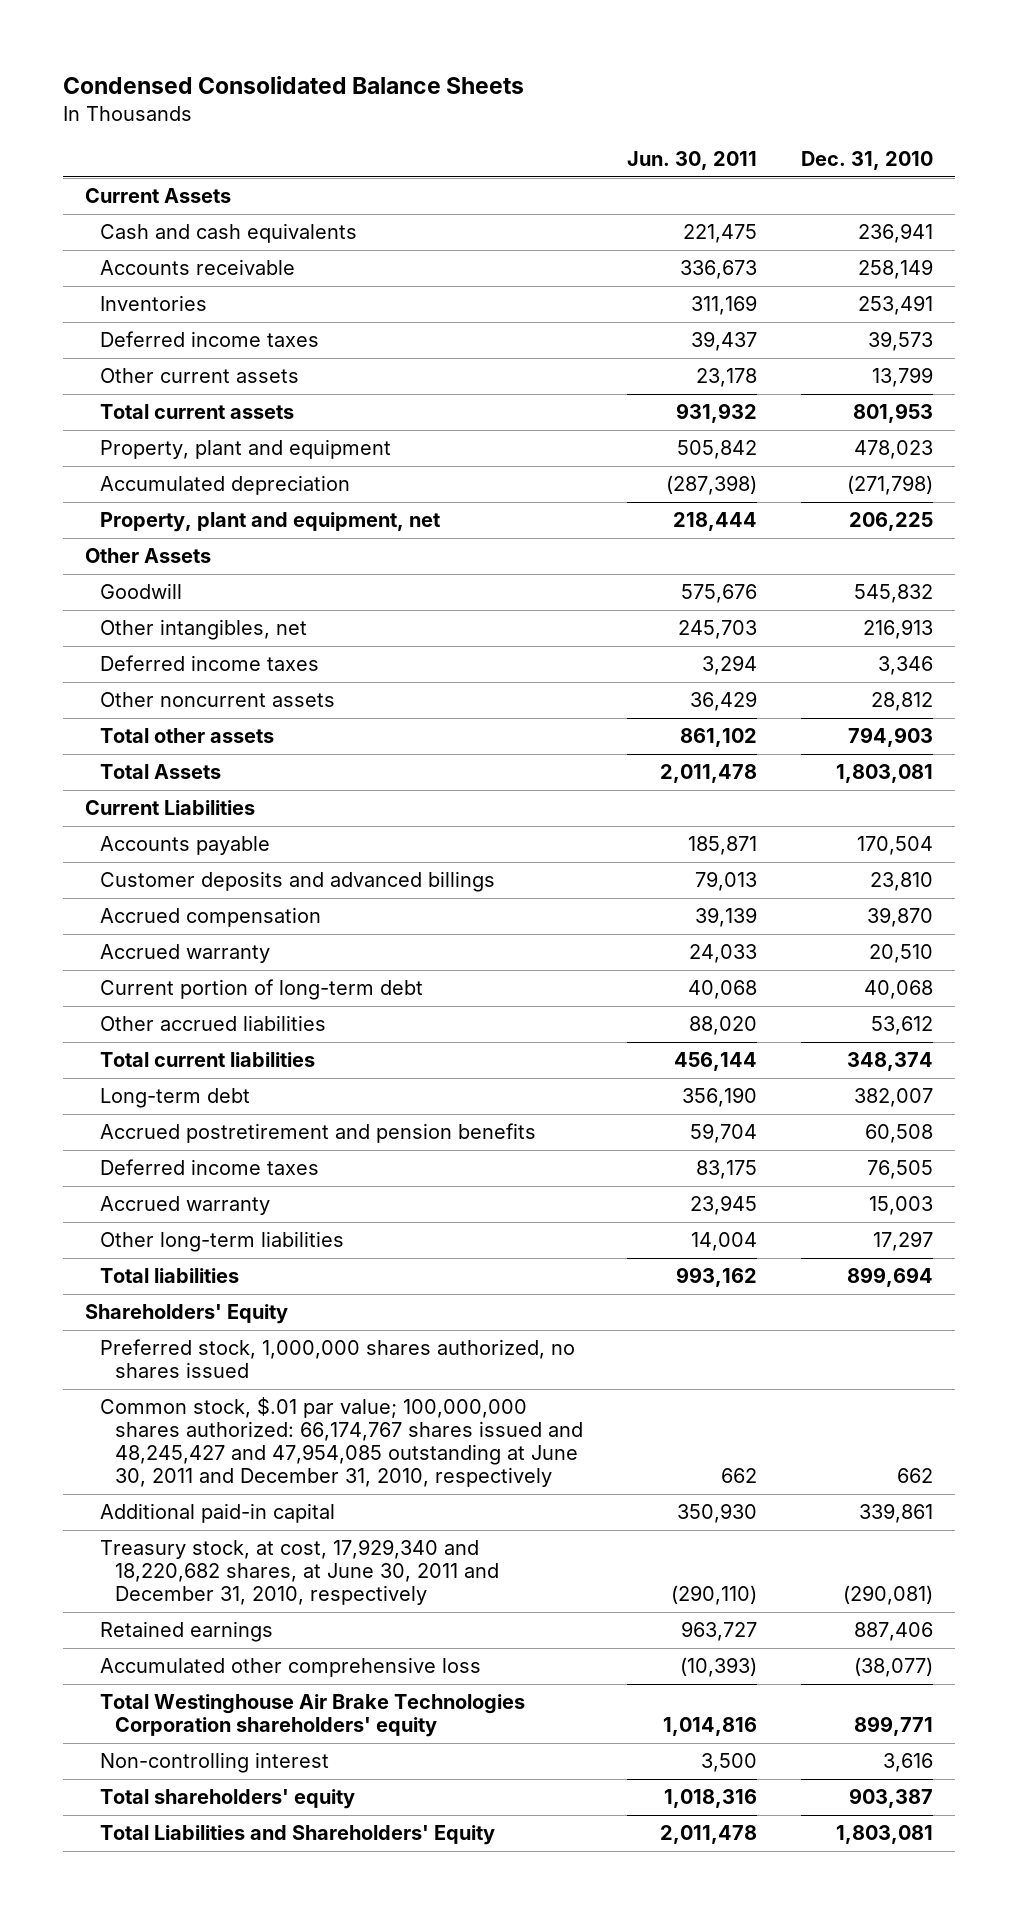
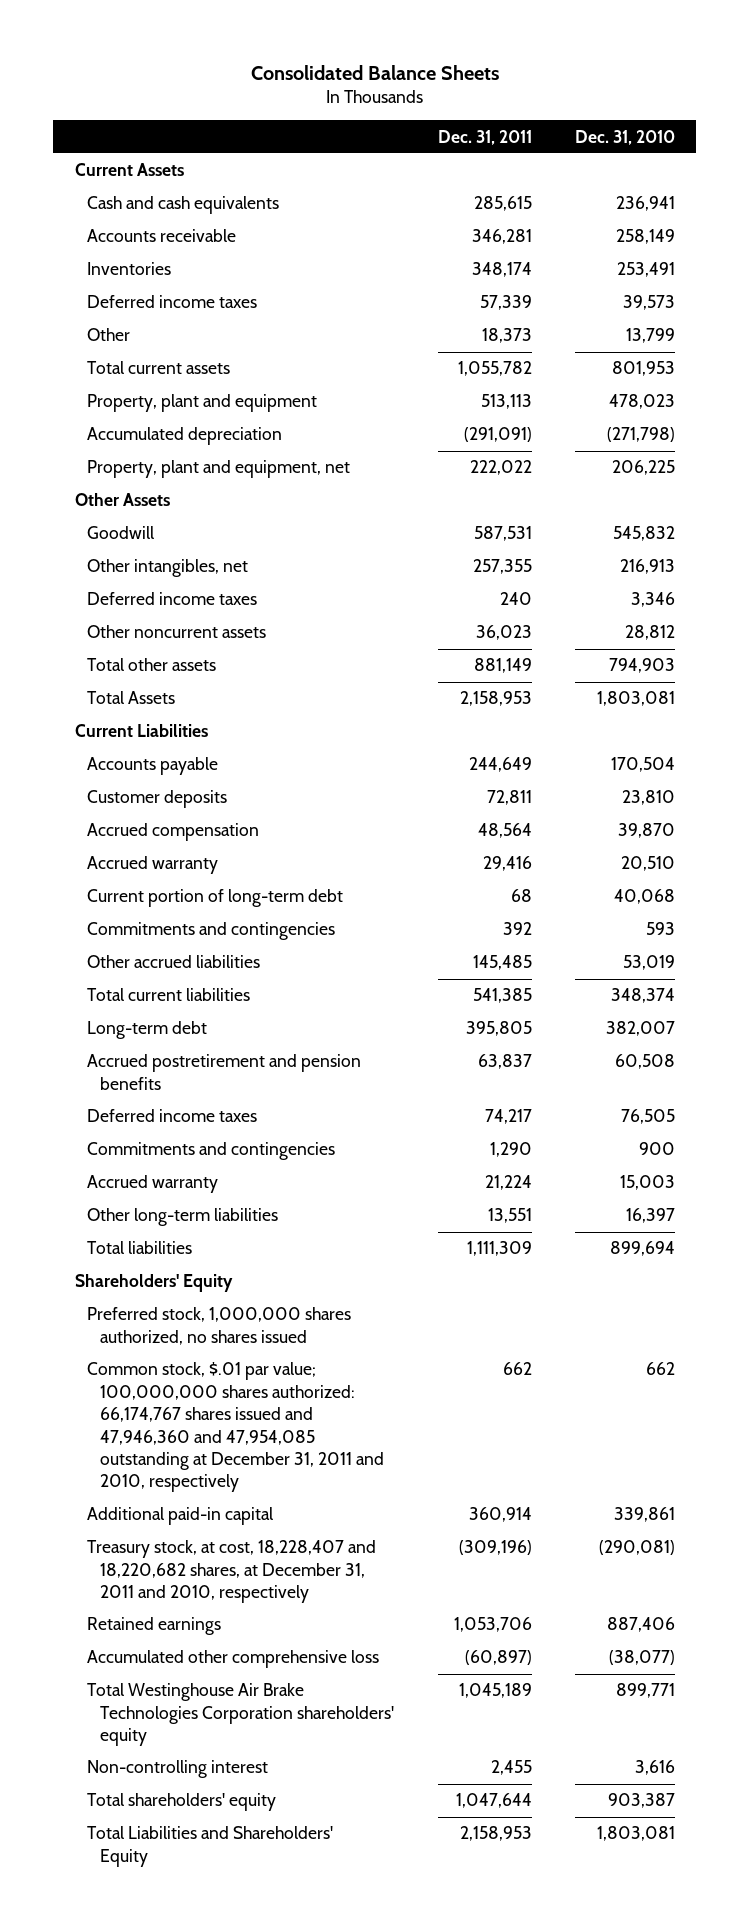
[62,75,524,94] Condensed Consolidated Balance Sheets -> [250,64,499,80] Consolidated Balance Sheets
[626,150,757,170] Jun. 30, 2011 -> none
none -> [437,129,532,145] Dec. 31, 2011
[99,368,299,384] Other current assets -> [87,328,131,342] Other
[99,871,495,893] Customer deposits and advanced billings -> [87,790,228,809] Customer deposits
none -> [87,922,336,941] Commitments and contingencies
[871,1016,934,1036] 53,612 -> [622,955,675,971] 53,019
none -> [87,1142,336,1161] Commitments and contingencies
[873,1231,934,1252] 17,297 -> [625,1208,675,1224] 16,397
[99,1397,583,1488] Common stock, $.01 par value; 100,000,000 shares authorized: 66,174,767 shares issued and 48,245,427 and 47,954,085 outstanding at June 30, 2011 and December 31, 2010, respectively -> [87,1362,385,1493] Common stock, $.01 par value; 100,000,000 shares authorized: 66,174,767 shares issued and 47,946,360 and 47,954,085 outstanding at December 31, 2011 and 2010, respectively
[99,1539,499,1606] Treasury stock, at cost, 17,929,340 and 18,220,682 shares, at June 30, 2011 and December 31, 2010, respectively -> [87,1540,377,1604] Treasury stock, at cost, 18,228,407 and 18,220,682 shares, at December 31, 2011 and 2010, respectively

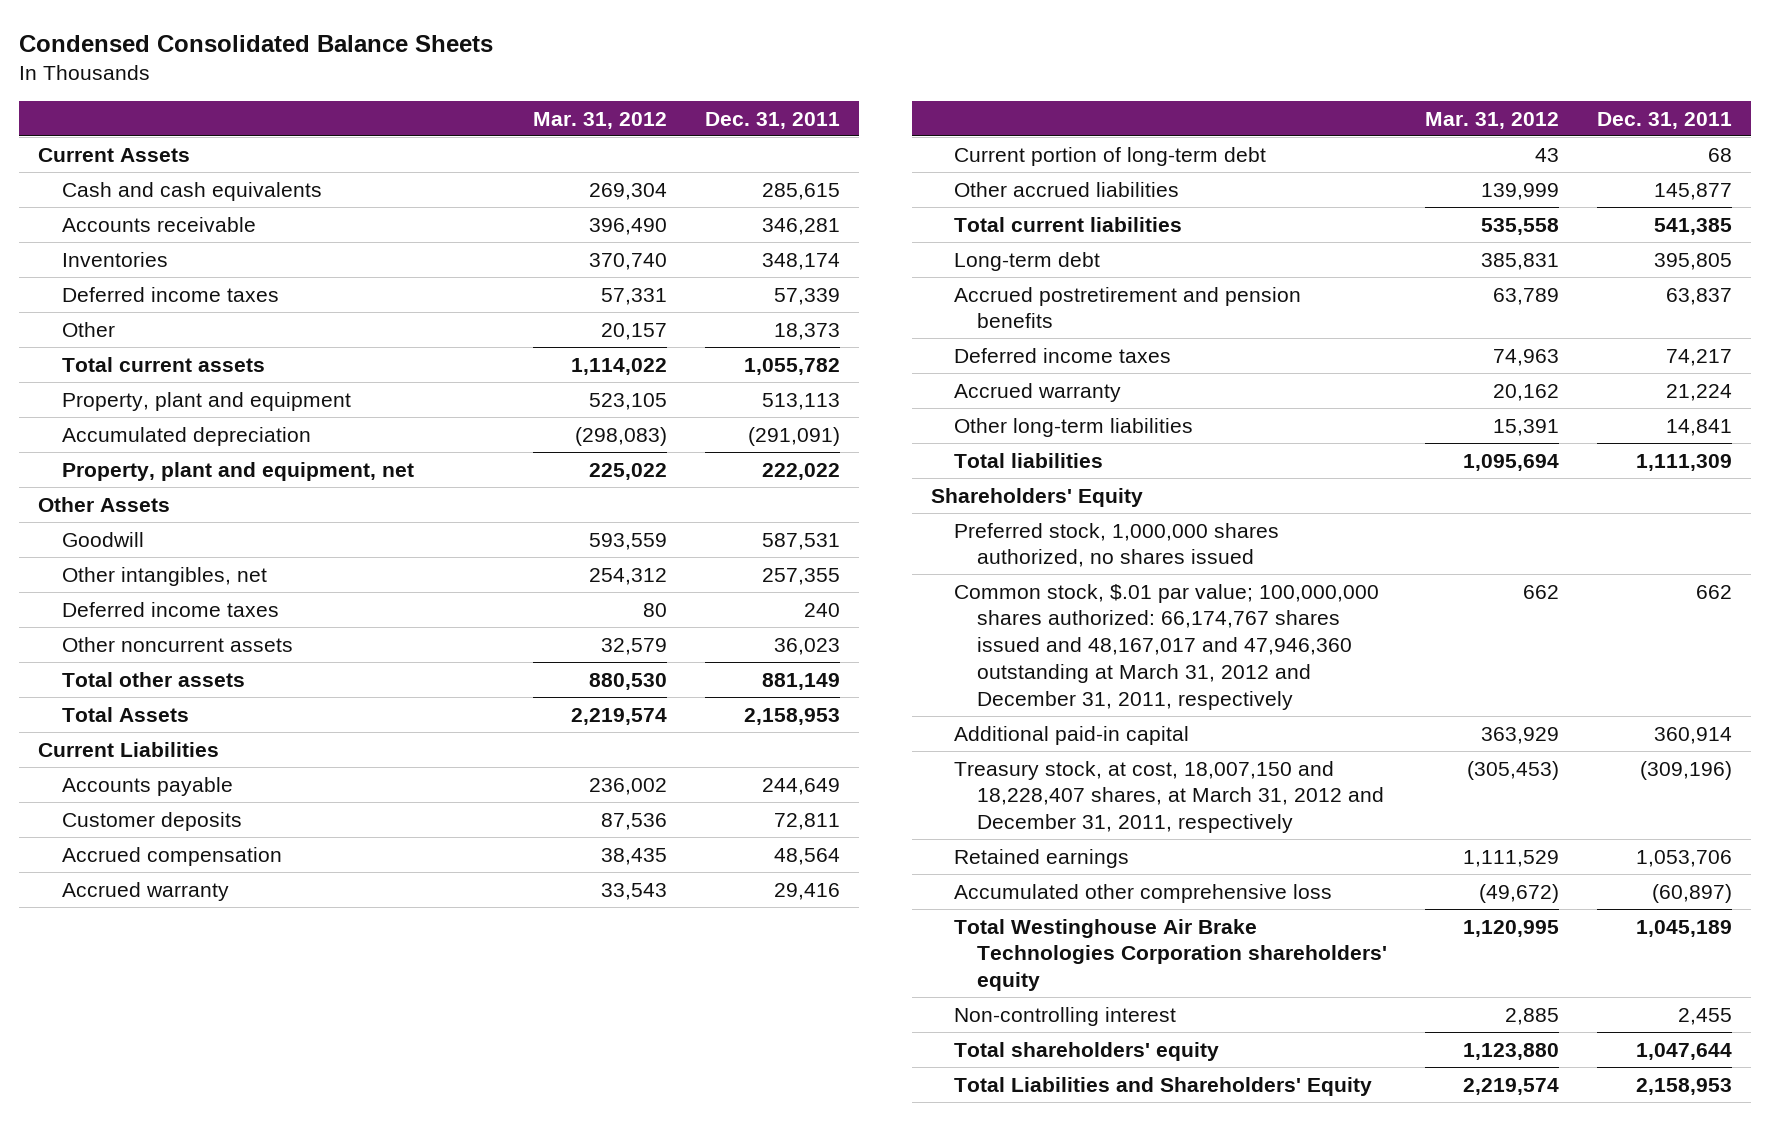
[250,64,499,80] Consolidated Balance Sheets -> [19,34,494,52] Condensed Consolidated Balance Sheets
[574,129,675,145] Dec. 31, 2010 -> none
none -> [532,111,667,129] Mar. 31, 2012
[87,922,336,941] Commitments and contingencies -> none
[472,955,532,971] 145,485 -> [1654,182,1733,200] 145,877
[87,1142,336,1161] Commitments and contingencies -> none
[487,1208,532,1224] 13,551 -> [1666,418,1733,436] 14,841
[87,1362,385,1493] Common stock, $.01 par value; 100,000,000 shares authorized: 66,174,767 shares issued and 47,946,360 and 47,954,085 outstanding at December 31, 2011 and 2010, respectively -> [953,583,1379,710] Common stock, $.01 par value; 100,000,000 shares authorized: 66,174,767 shares issued and 48,167,017 and 47,946,360 outstanding at March 31, 2012 and December 31, 2011, respectively
[87,1540,377,1604] Treasury stock, at cost, 18,228,407 and 18,220,682 shares, at December 31, 2011 and 2010, respectively -> [953,760,1385,834] Treasury stock, at cost, 18,007,150 and 18,228,407 shares, at March 31, 2012 and December 31, 2011, respectively

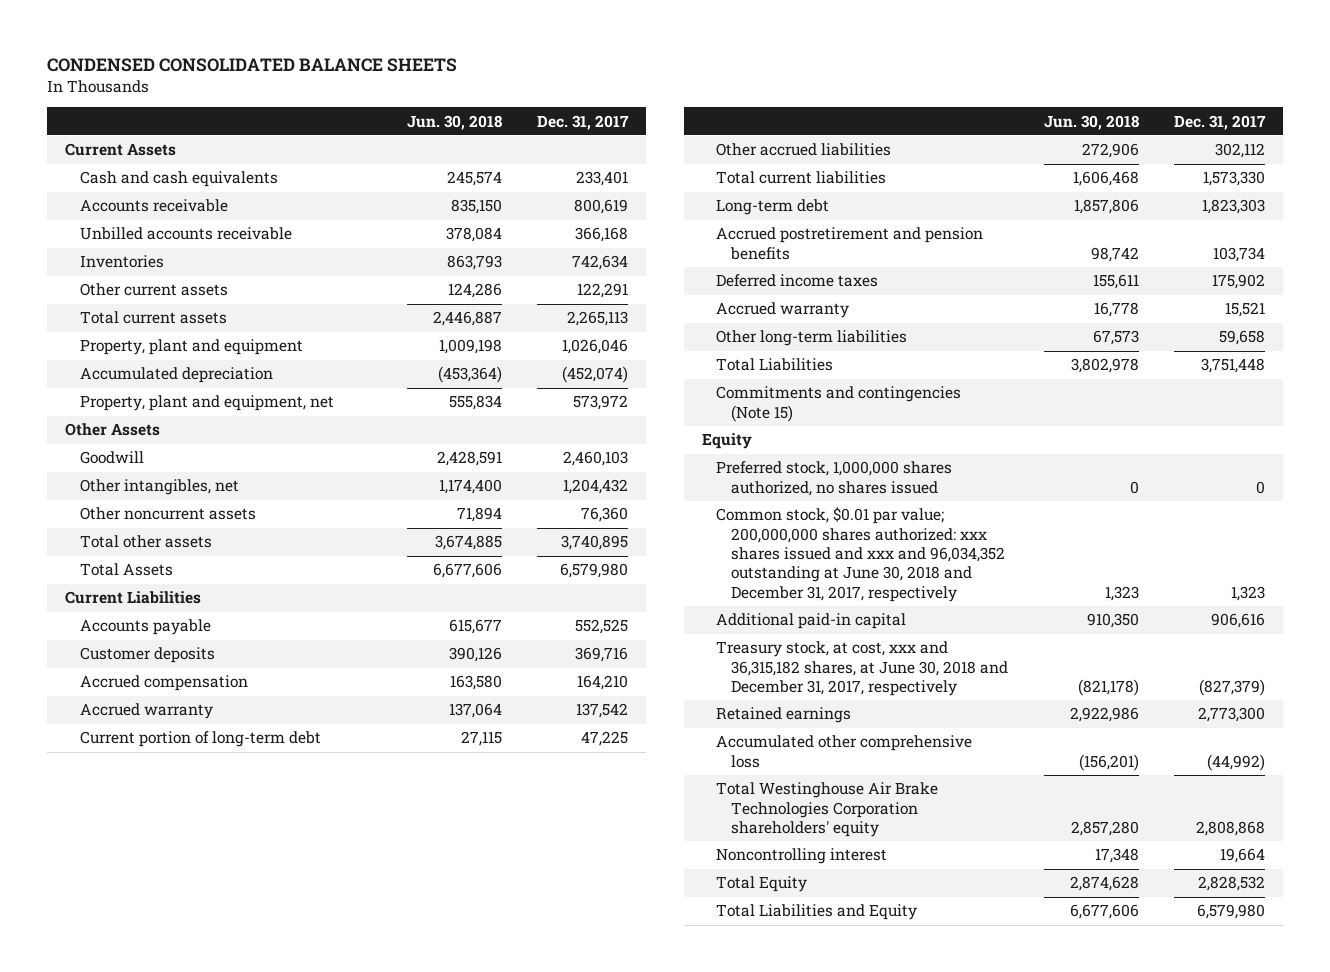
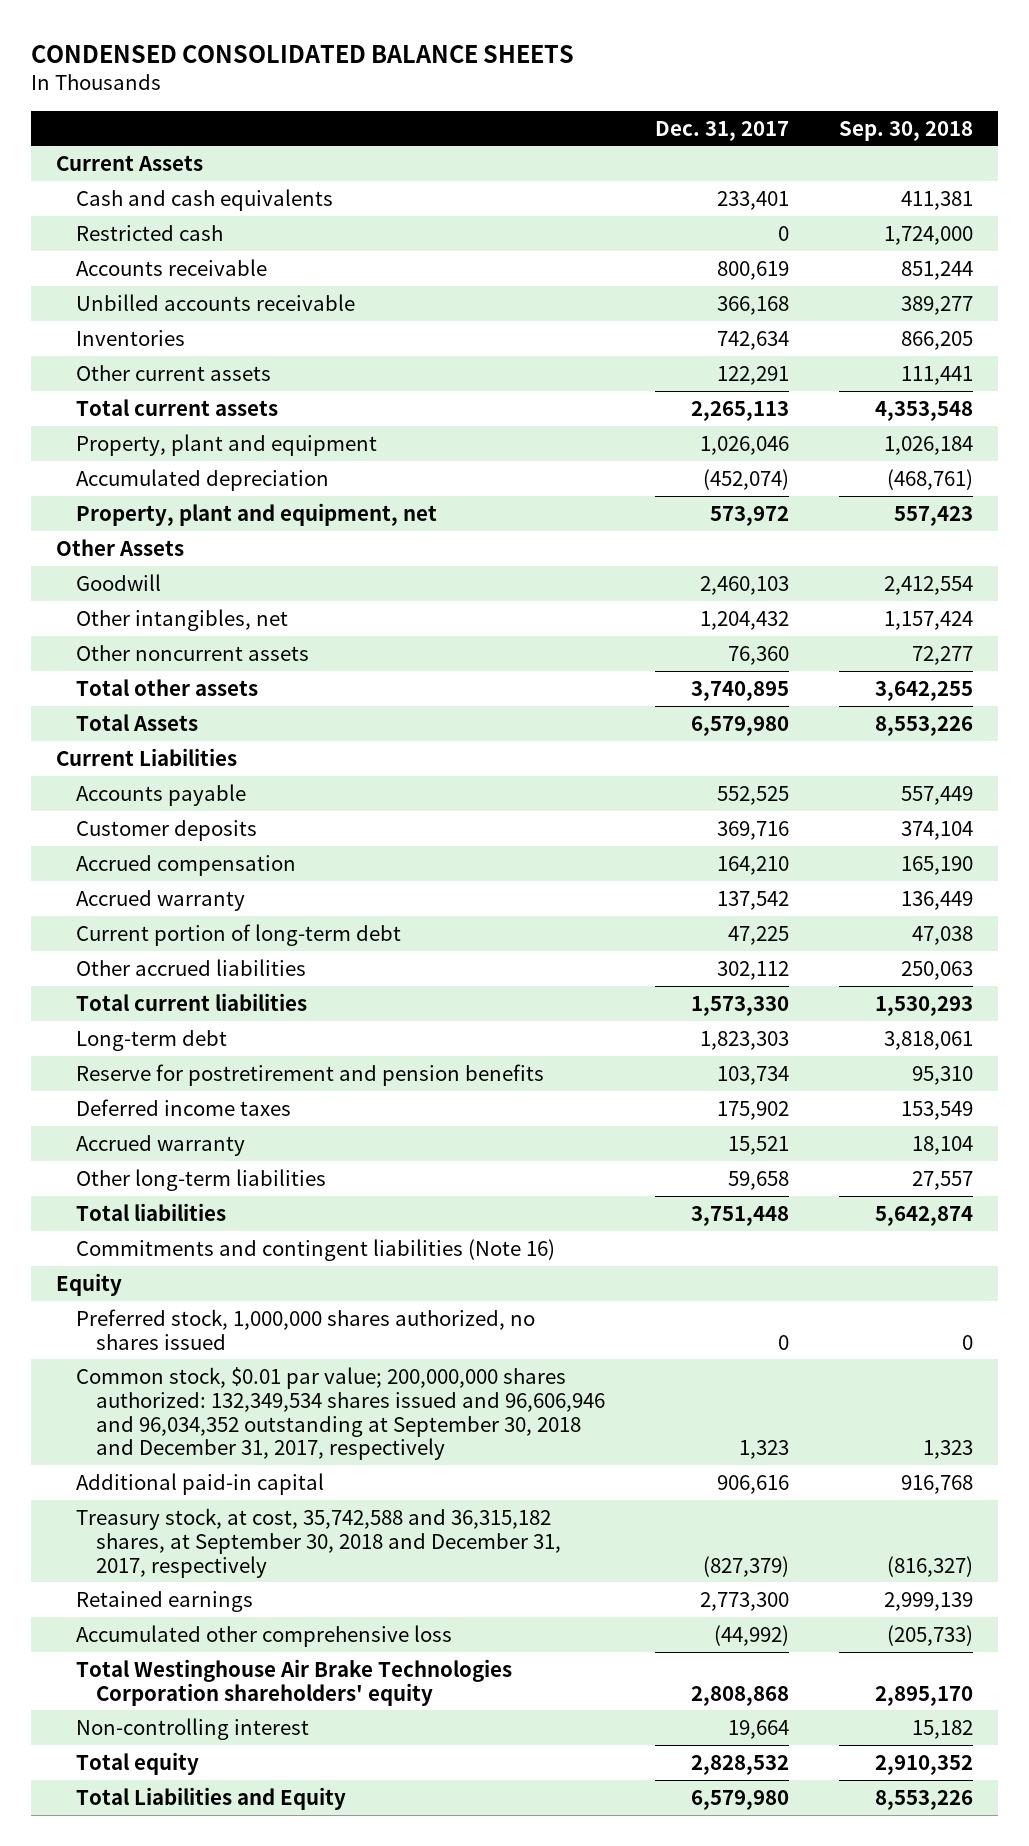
[406,114,502,130] Jun. 30, 2018 -> none
none -> [839,120,974,141] Sep. 30, 2018
none -> [76,224,224,241] Restricted cash
[716,227,984,260] Accrued postretirement and pension benefits -> [76,1063,545,1086] Reserve for postretirement and pension benefits
[716,358,834,372] Total Liabilities -> [76,1202,227,1221] Total liabilities
[716,386,962,422] Commitments and contingencies (Note 15) -> [76,1238,556,1261] Commitments and contingent liabilities (Note 16)
[716,507,1006,602] Common stock, $0.01 par value; 200,000,000 shares authorized: xxx shares issued and xxx and 96,034,352 outstanding at June 30, 2018 and December 31, 2017, respectively -> [76,1366,606,1461] Common stock, $0.01 par value; 200,000,000 shares authorized: 132,349,534 shares issued and 96,606,946 and 96,034,352 outstanding at September 30, 2018 and December 31, 2017, respectively
[716,641,1009,697] Treasury stock, at cost, xxx and 36,315,182 shares, at June 30, 2018 and December 31, 2017, respectively -> [76,1507,562,1578] Treasury stock, at cost, 35,742,588 and 36,315,182 shares, at September 30, 2018 and December 31, 2017, respectively
[716,848,888,865] Noncontrolling interest -> [76,1717,310,1740] Non-controlling interest
[716,876,808,893] Total Equity -> [76,1751,200,1775] Total equity

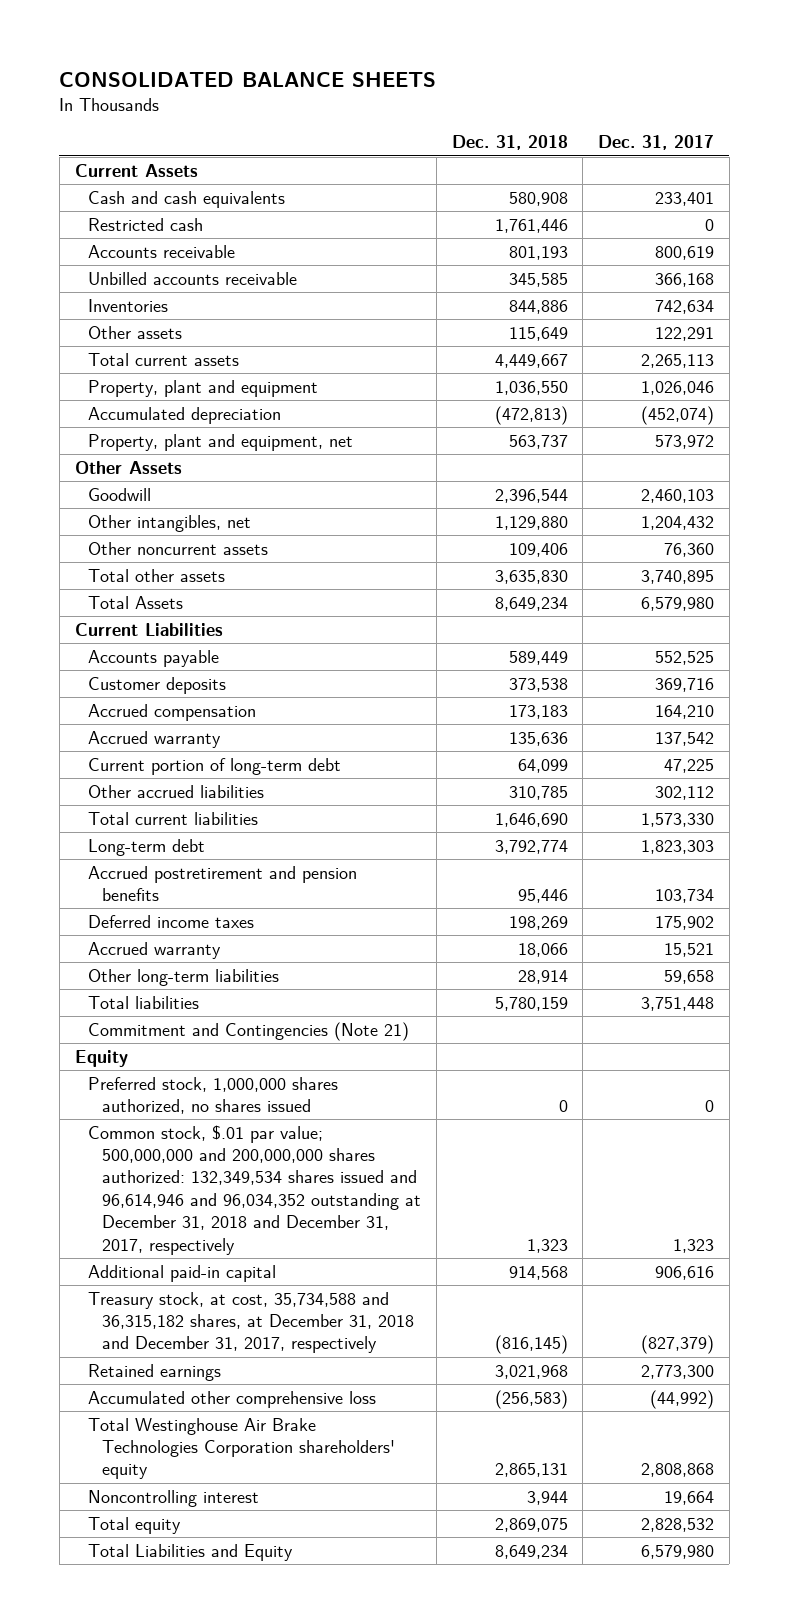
[31,44,575,63] CONDENSED CONSOLIDATED BALANCE SHEETS -> [59,71,437,87] CONSOLIDATED BALANCE SHEETS
[839,120,974,141] Sep. 30, 2018 -> none
none -> [451,135,568,151] Dec. 31, 2018
[76,364,272,381] Other current assets -> [88,325,183,339] Other assets
[76,1063,545,1086] Reserve for postretirement and pension benefits -> [88,865,358,902] Accrued postretirement and pension benefits
[76,1238,556,1261] Commitments and contingent liabilities (Note 16) -> [88,1021,410,1041] Commitment and Contingencies (Note 21)
[76,1366,606,1461] Common stock, $0.01 par value; 200,000,000 shares authorized: 132,349,534 shares issued and 96,606,946 and 96,034,352 outstanding at September 30, 2018 and December 31, 2017, respectively -> [88,1124,422,1255] Common stock, $.01 par value; 500,000,000 and 200,000,000 shares authorized: 132,349,534 shares issued and 96,614,946 and 96,034,352 outstanding at December 31, 2018 and December 31, 2017, respectively
[76,1507,562,1578] Treasury stock, at cost, 35,742,588 and 36,315,182 shares, at September 30, 2018 and December 31, 2017, respectively -> [88,1291,415,1354] Treasury stock, at cost, 35,734,588 and 36,315,182 shares, at December 31, 2018 and December 31, 2017, respectively
[76,1717,310,1740] Non-controlling interest -> [88,1489,260,1507] Noncontrolling interest

